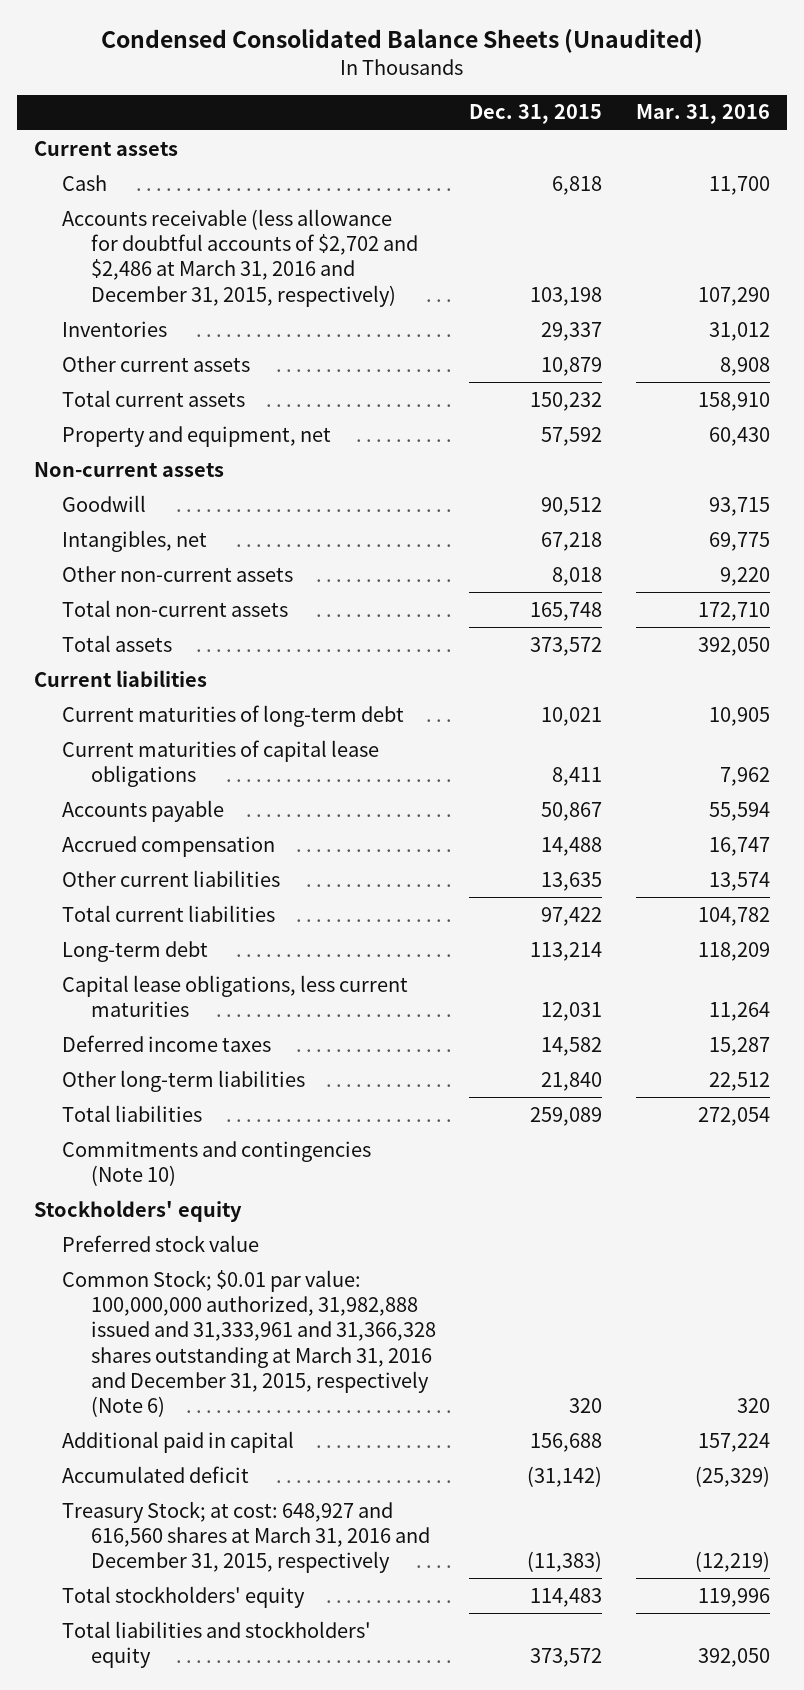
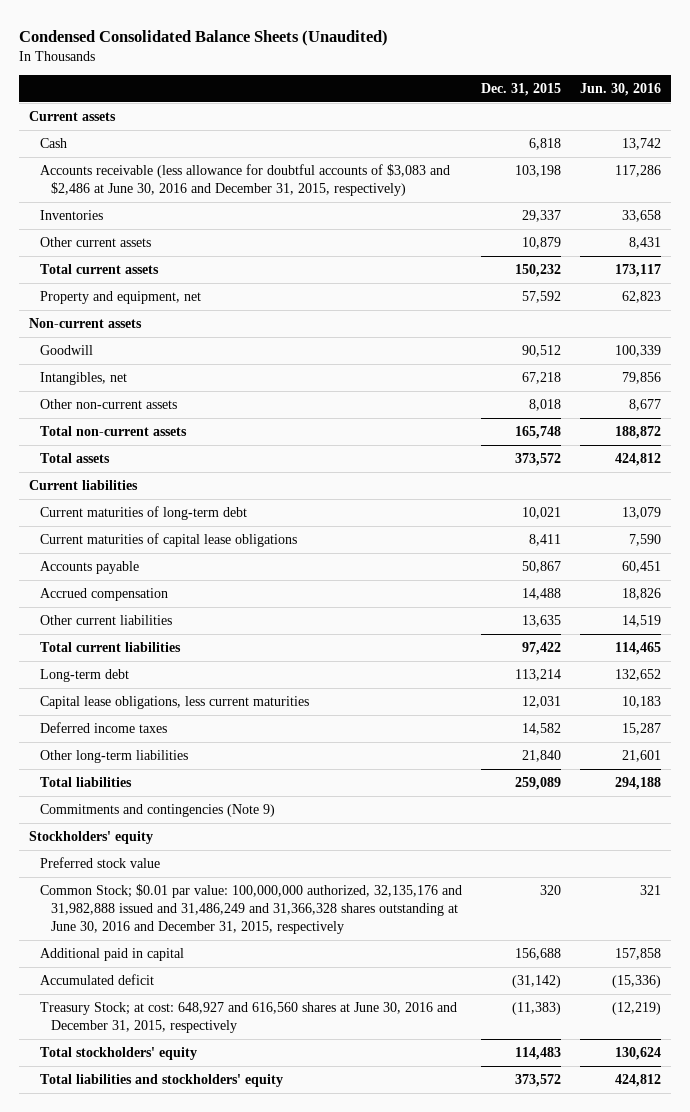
[636,104,771,125] Mar. 31, 2016 -> none
none -> [580,83,662,97] Jun. 30, 2016
[62,208,418,307] Accounts receivable (less allowance for doubtful accounts of $2,702 and $2,486 at March 31, 2016 and December 31, 2015, respectively) -> [40,164,451,197] Accounts receivable (less allowance for doubtful accounts of $3,083 and $2,486 at June 30, 2016 and December 31, 2015, respectively)
[62,1140,372,1186] Commitments and contingencies (Note 10) -> [40,804,276,818] Commitments and contingencies (Note 9)
[62,1269,436,1418] Common Stock; $0.01 par value: 100,000,000 authorized, 31,982,888 issued and 31,333,961 and 31,366,328 shares outstanding at March 31, 2016 and December 31, 2015, respectively (Note 6) -> [40,884,463,935] Common Stock; $0.01 par value: 100,000,000 authorized, 32,135,176 and 31,982,888 issued and 31,486,249 and 31,366,328 shares outstanding at June 30, 2016 and December 31, 2015, respectively
[62,1500,430,1574] Treasury Stock; at cost: 648,927 and 616,560 shares at March 31, 2016 and December 31, 2015, respectively -> [40,1002,458,1034] Treasury Stock; at cost: 648,927 and 616,560 shares at June 30, 2016 and December 31, 2015, respectively

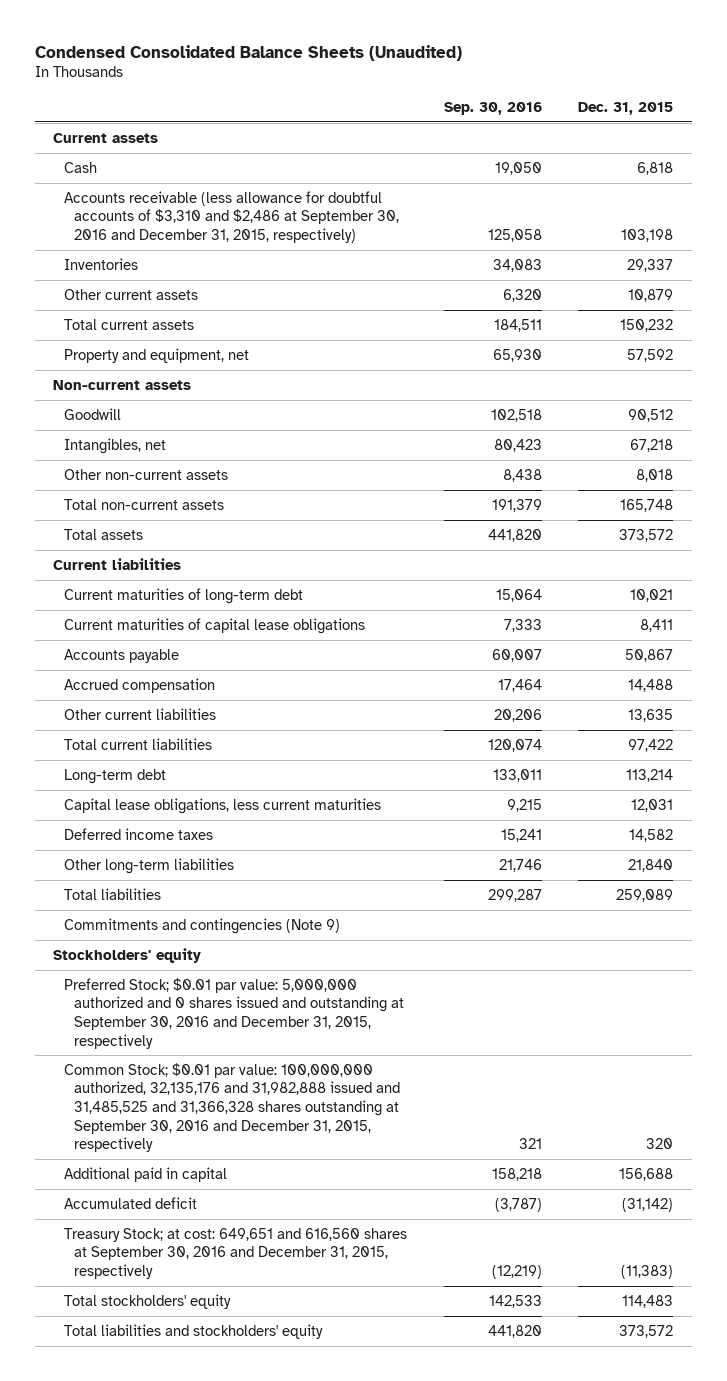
[580,83,662,97] Jun. 30, 2016 -> none
none -> [443,101,542,115] Sep. 30, 2016
[40,164,451,197] Accounts receivable (less allowance for doubtful accounts of $3,083 and $2,486 at June 30, 2016 and December 31, 2015, respectively) -> [63,190,400,243] Accounts receivable (less allowance for doubtful accounts of $3,310 and $2,486 at September 30, 2016 and December 31, 2015, respectively)
[40,857,161,869] Preferred stock value -> [63,977,405,1049] Preferred Stock; $0.01 par value: 5,000,000 authorized and 0 shares issued and outstanding at September 30, 2016 and December 31, 2015, respectively
[40,884,463,935] Common Stock; $0.01 par value: 100,000,000 authorized, 32,135,176 and 31,982,888 issued and 31,486,249 and 31,366,328 shares outstanding at June 30, 2016 and December 31, 2015, respectively -> [63,1062,401,1153] Common Stock; $0.01 par value: 100,000,000 authorized, 32,135,176 and 31,982,888 issued and 31,485,525 and 31,366,328 shares outstanding at September 30, 2016 and December 31, 2015, respectively
[40,1002,458,1034] Treasury Stock; at cost: 648,927 and 616,560 shares at June 30, 2016 and December 31, 2015, respectively -> [63,1227,407,1279] Treasury Stock; at cost: 649,651 and 616,560 shares at September 30, 2016 and December 31, 2015, respectively

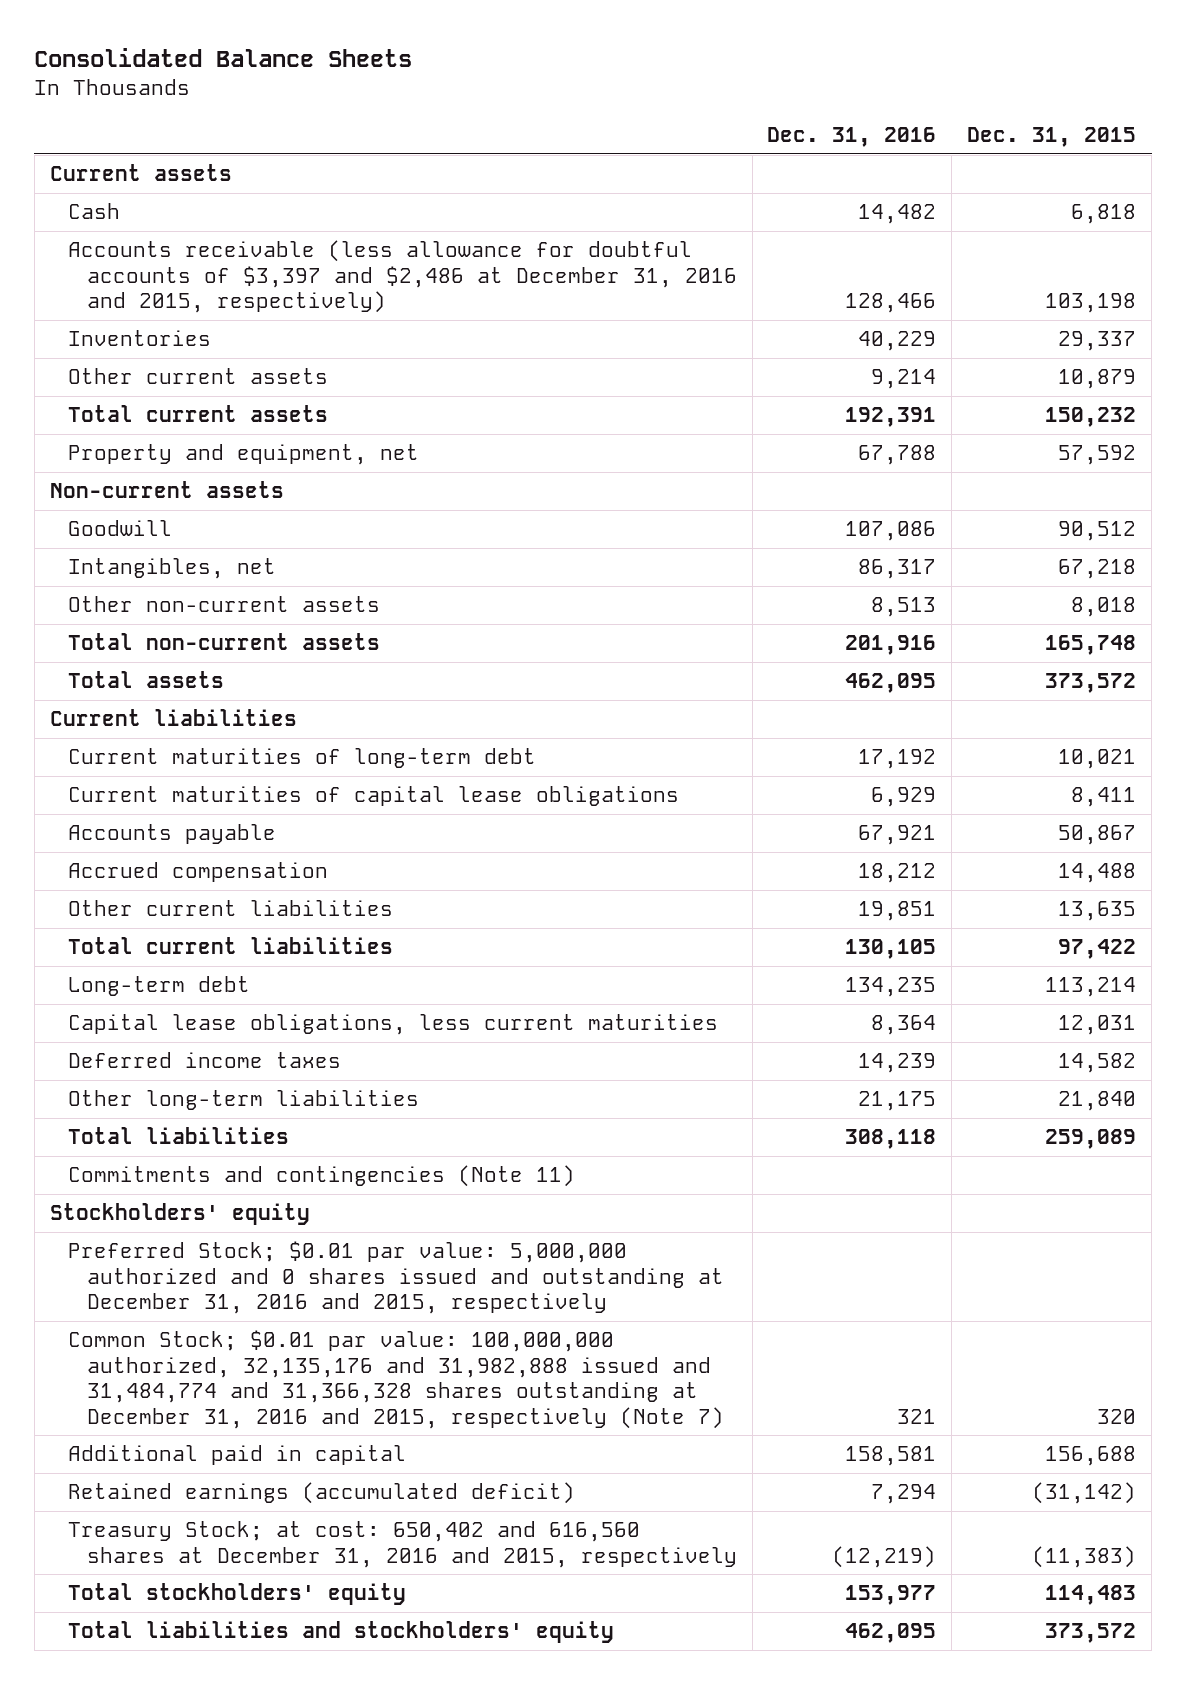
[34,44,462,61] Condensed Consolidated Balance Sheets (Unaudited) -> [34,47,413,67] Consolidated Balance Sheets
[443,101,542,115] Sep. 30, 2016 -> none
none -> [767,127,937,148] Dec. 31, 2016
[63,190,400,243] Accounts receivable (less allowance for doubtful accounts of $3,310 and $2,486 at September 30, 2016 and December 31, 2015, respectively) -> [68,240,737,314] Accounts receivable (less allowance for doubtful accounts of $3,397 and $2,486 at December 31, 2016 and 2015, respectively)
[63,917,340,934] Commitments and contingencies (Note 9) -> [68,1165,576,1188] Commitments and contingencies (Note 11)
[63,977,405,1049] Preferred Stock; $0.01 par value: 5,000,000 authorized and 0 shares issued and outstanding at September 30, 2016 and December 31, 2015, respectively -> [68,1241,724,1315] Preferred Stock; $0.01 par value: 5,000,000 authorized and 0 shares issued and outstanding at December 31, 2016 and 2015, respectively
[63,1062,401,1153] Common Stock; $0.01 par value: 100,000,000 authorized, 32,135,176 and 31,982,888 issued and 31,485,525 and 31,366,328 shares outstanding at September 30, 2016 and December 31, 2015, respectively -> [68,1330,724,1429] Common Stock; $0.01 par value: 100,000,000 authorized, 32,135,176 and 31,982,888 issued and 31,484,774 and 31,366,328 shares outstanding at December 31, 2016 and 2015, respectively (Note 7)
[63,1196,197,1209] Accumulated deficit -> [68,1482,576,1505] Retained earnings (accumulated deficit)
[63,1227,407,1279] Treasury Stock; at cost: 649,651 and 616,560 shares at September 30, 2016 and December 31, 2015, respectively -> [68,1521,737,1568] Treasury Stock; at cost: 650,402 and 616,560 shares at December 31, 2016 and 2015, respectively

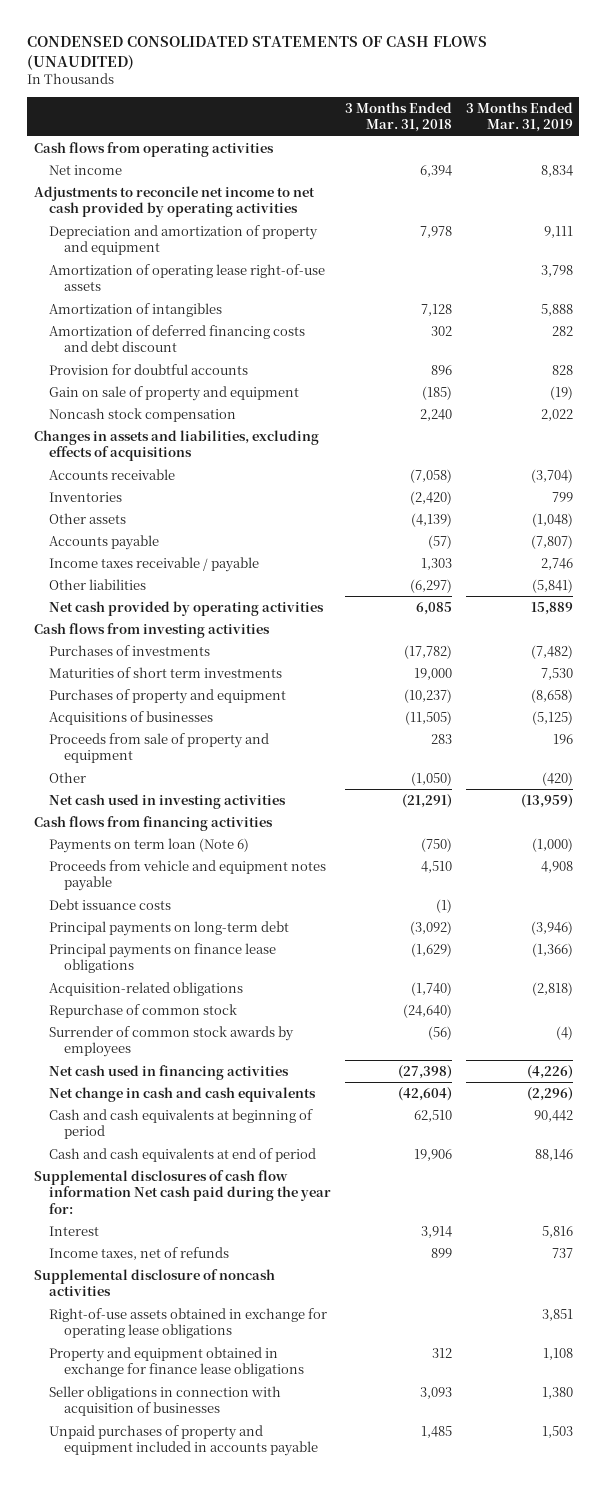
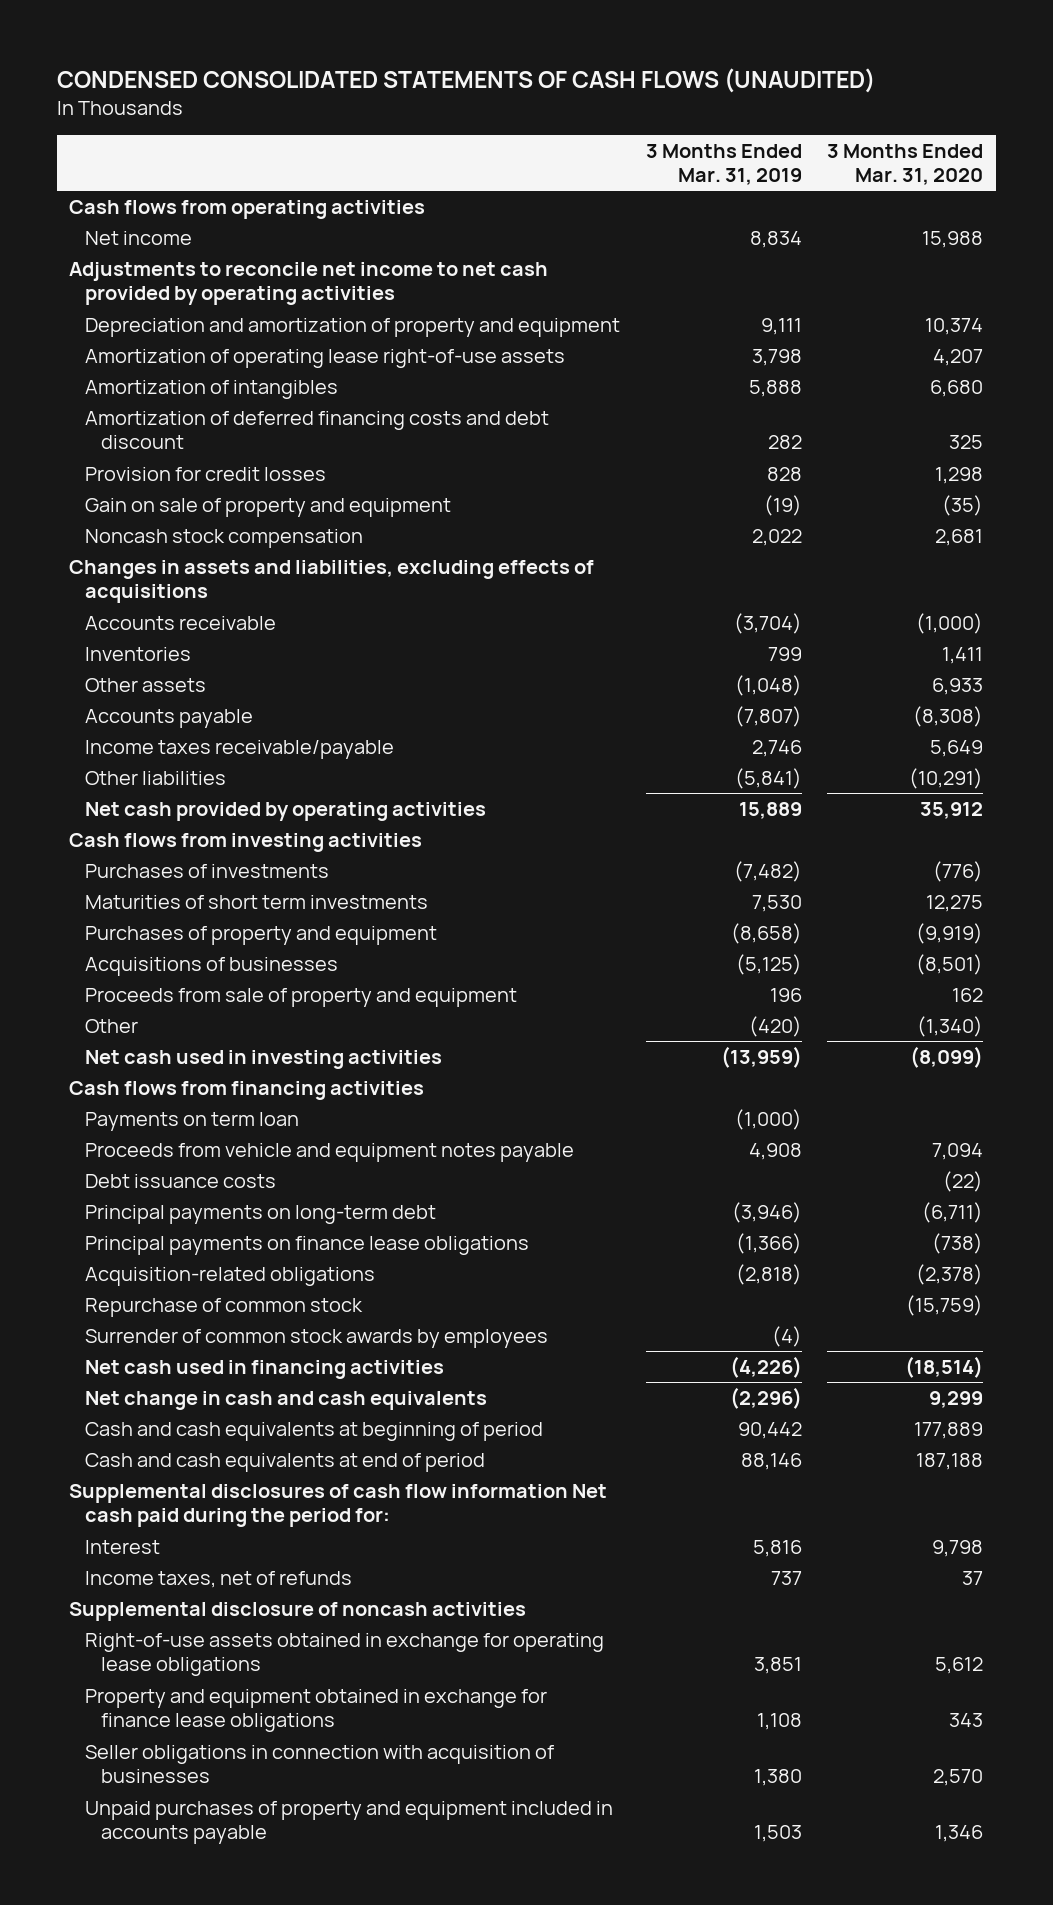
[344,101,452,133] 3 Months Ended Mar. 31, 2018 -> none
none -> [827,143,984,186] 3 Months Ended Mar. 31, 2020
[48,363,248,375] Provision for doubtful accounts -> [85,466,327,481] Provision for credit losses
[48,556,259,572] Income taxes receivable / payable -> [85,739,395,759] Income taxes receivable/payable
[48,837,249,853] Payments on term loan (Note 6) -> [85,1111,300,1131] Payments on term loan
[33,1169,331,1214] Supplemental disclosures of cash flow information Net cash paid during the year for: -> [69,1483,608,1528] Supplemental disclosures of cash flow information Net cash paid during the period for:

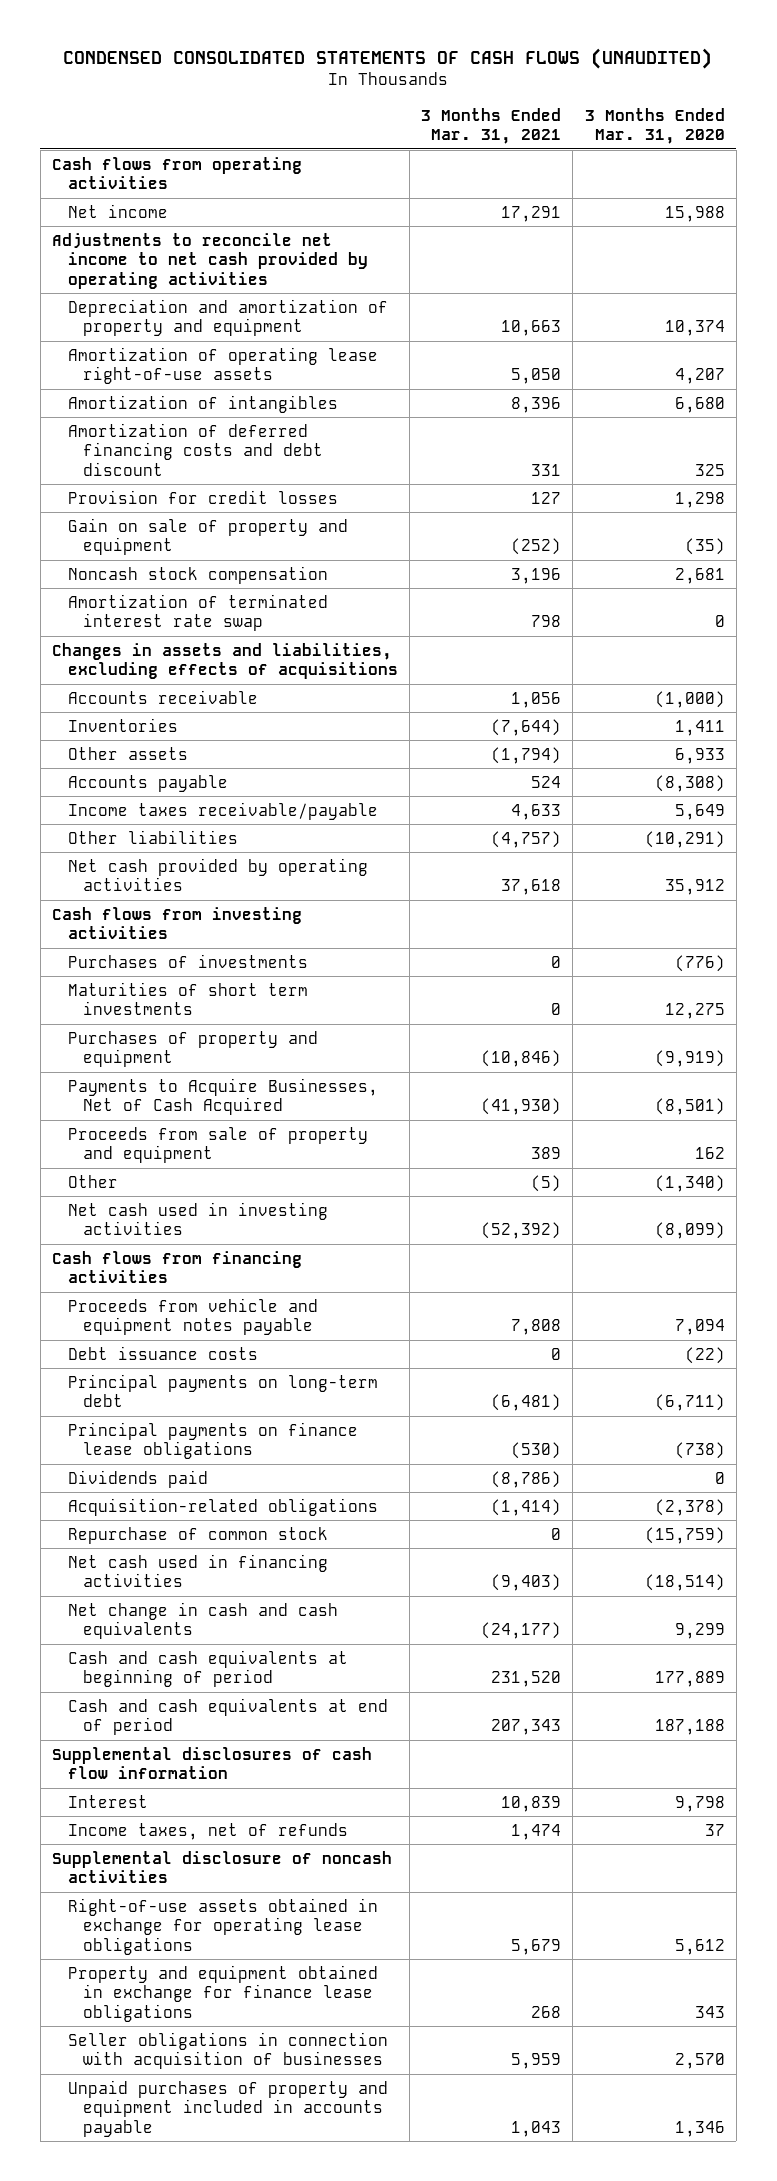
[645,143,802,186] 3 Months Ended Mar. 31, 2019 -> none
none -> [421,107,562,145] 3 Months Ended Mar. 31, 2021
none -> [67,593,328,632] Amortization of terminated interest rate swap
[85,956,339,976] Acquisitions of businesses -> [67,1077,378,1116] Payments to Acquire Businesses, Net of Cash Acquired
[85,1111,300,1131] Payments on term loan -> none
none -> [67,1469,208,1488] Dividends paid
[85,1328,549,1348] Surrender of common stock awards by employees -> none
[69,1483,608,1528] Supplemental disclosures of cash flow information Net cash paid during the period for: -> [51,1746,372,1780] Supplemental disclosures of cash flow information

